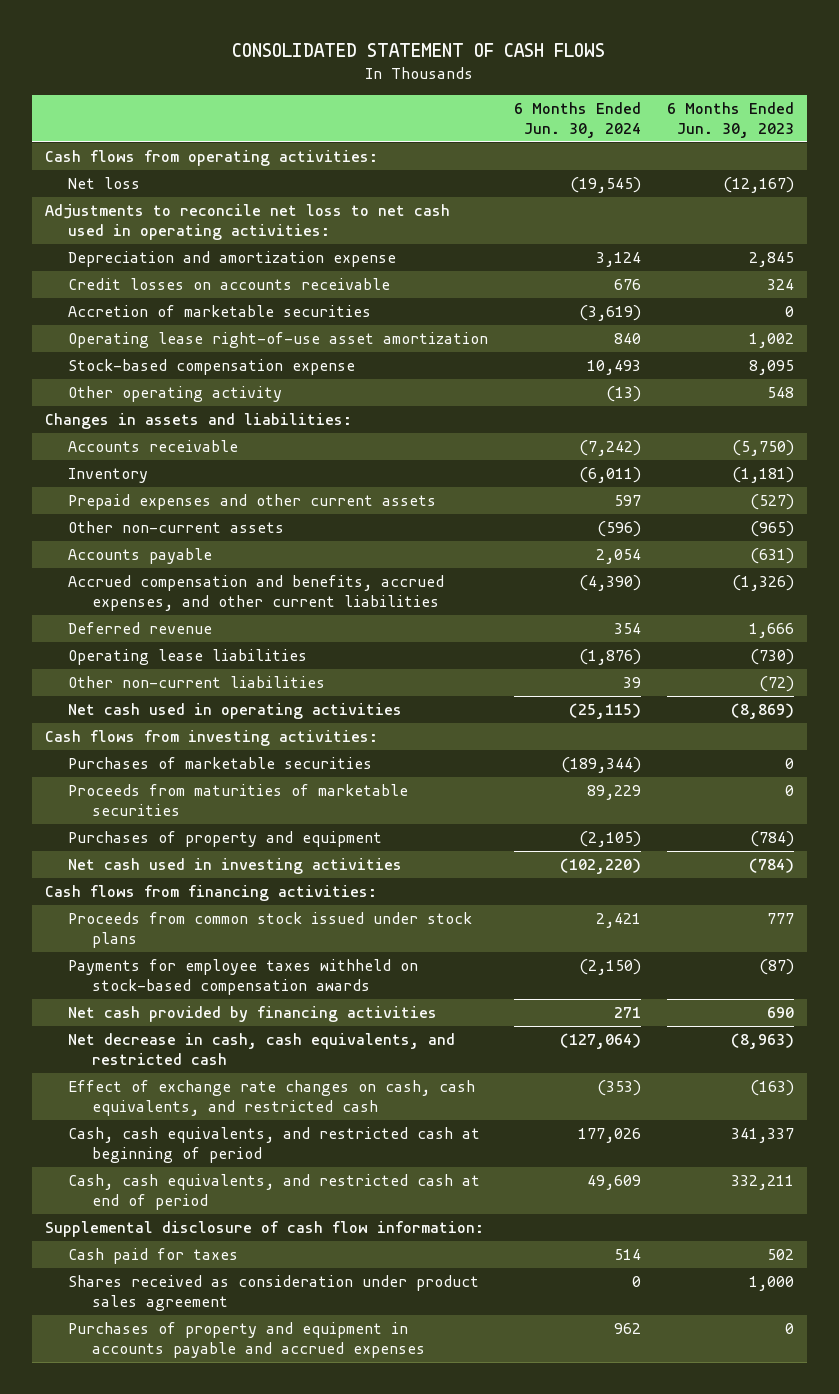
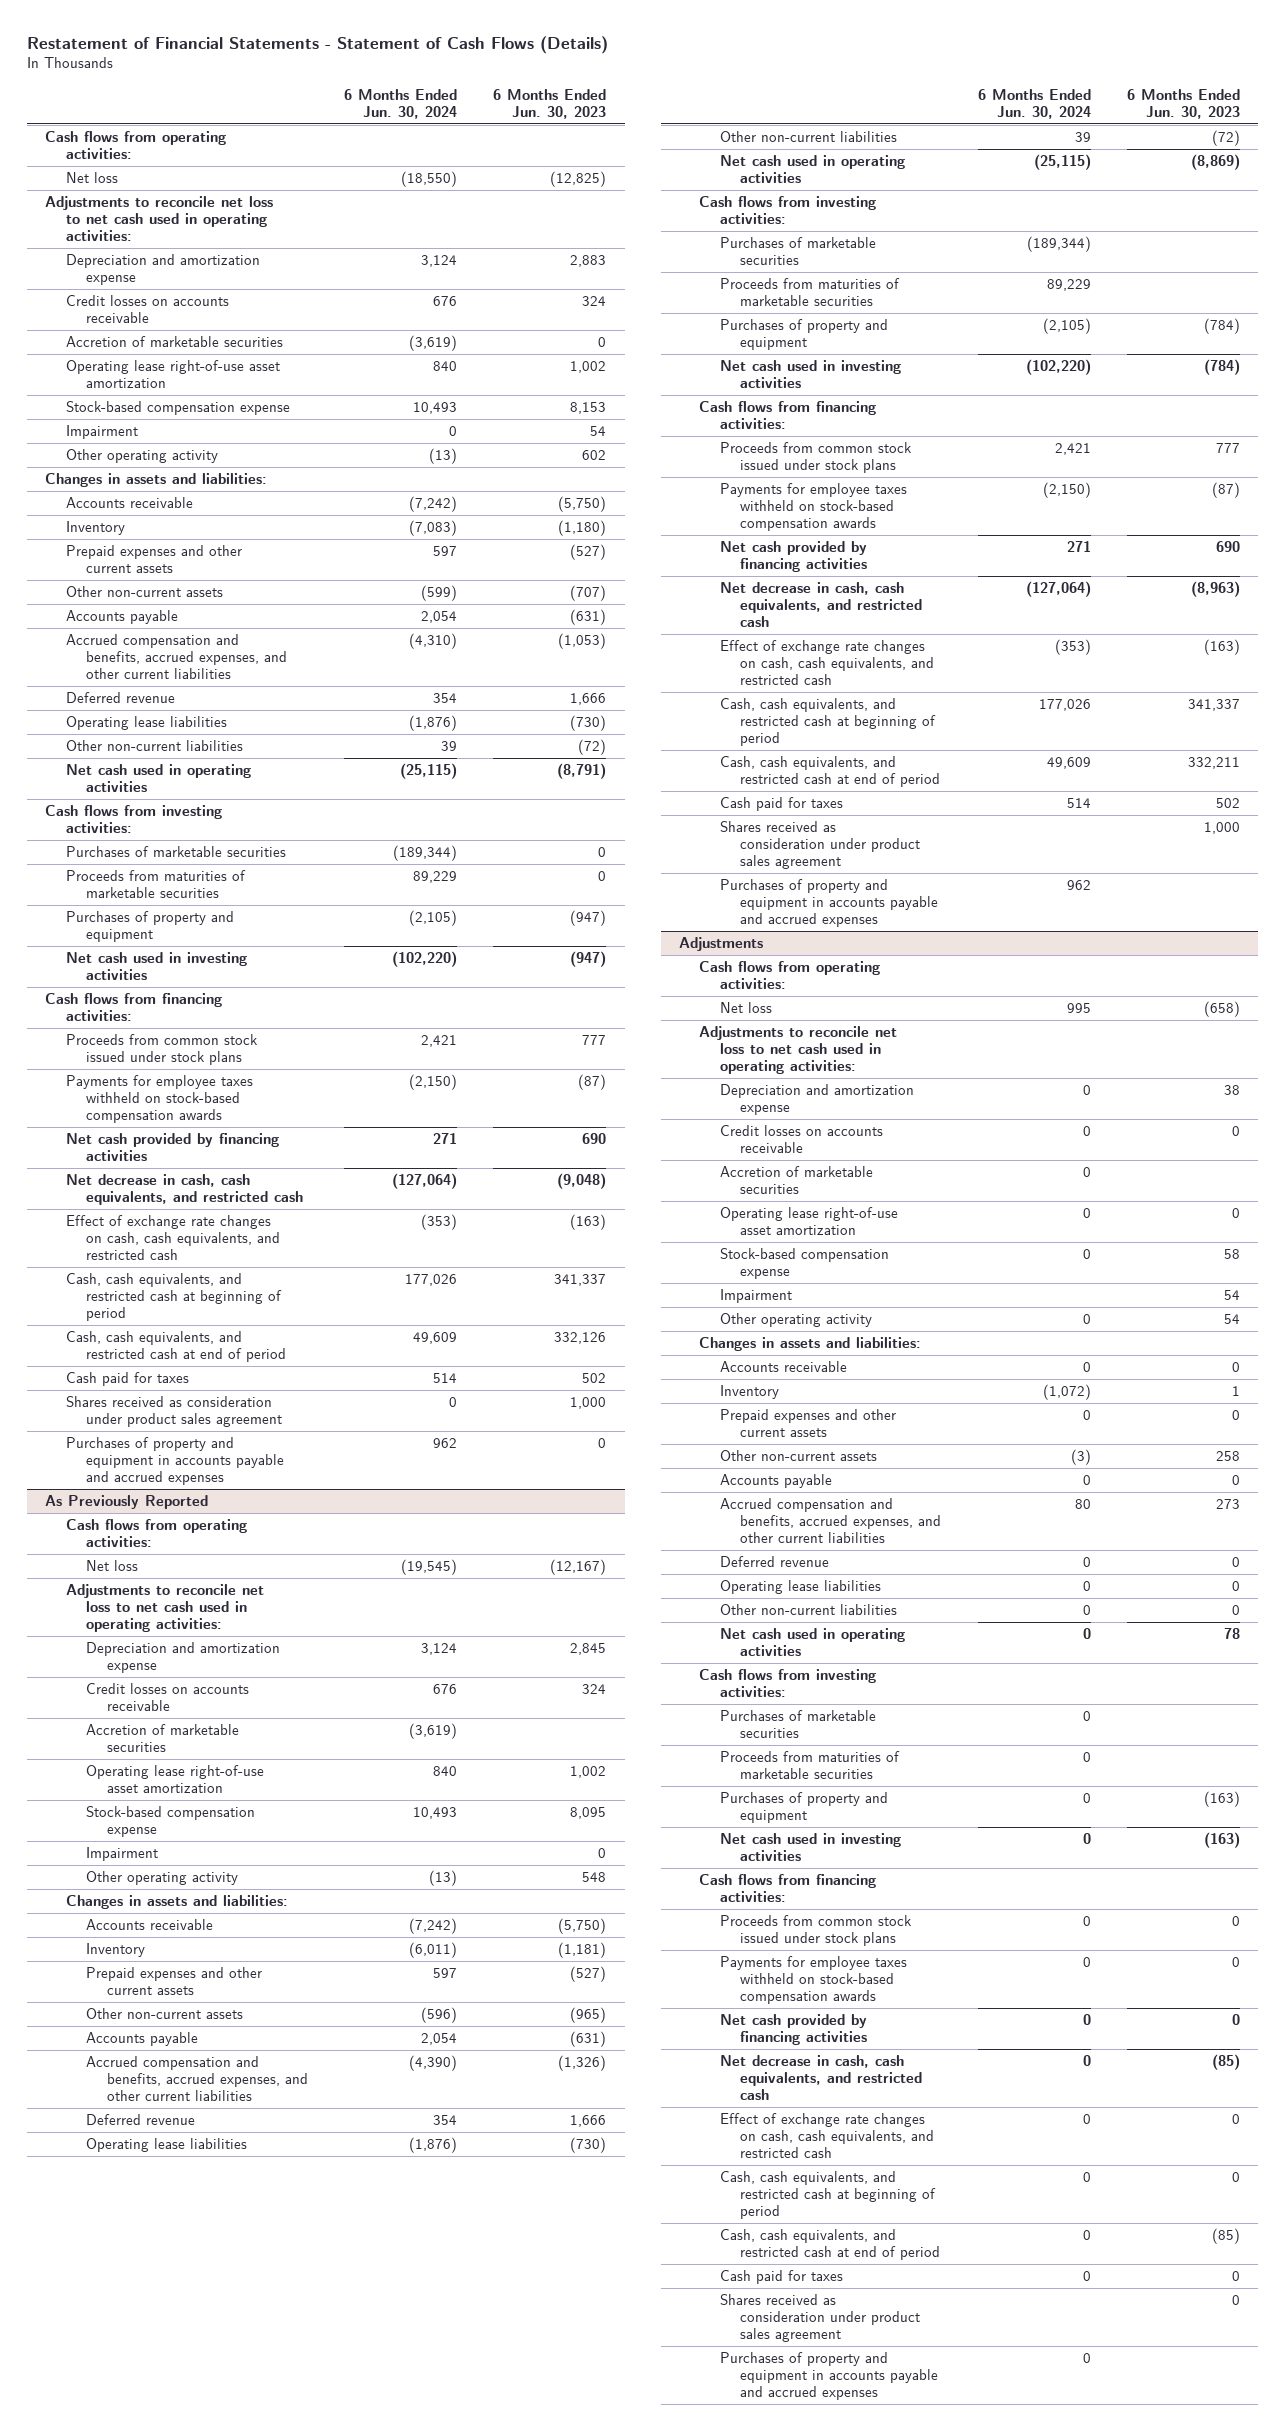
[232,43,606,58] CONSOLIDATED STATEMENT OF CASH FLOWS -> [26,36,608,55] Restatement of Financial Statements - Statement of Cash Flows (Details)
none -> [65,171,118,183] Net loss
none -> [45,195,274,241] Adjustments to reconcile net loss to net cash used in operating activities:
none -> [65,253,260,285] Depreciation and amortization expense
none -> [65,294,229,323] Credit losses on accounts receivable
[68,304,372,317] Accretion of marketable securities -> [65,335,283,347] Accretion of marketable securities
none -> [65,359,280,388] Operating lease right-of-use asset amortization
none -> [65,400,290,415] Stock-based compensation expense
none -> [65,424,138,439] Impairment
none -> [65,448,218,463] Other operating activity
none -> [45,472,268,487] Changes in assets and liabilities:
none -> [65,496,193,508] Accounts receivable
none -> [65,520,125,535] Inventory
none -> [65,544,242,573] Prepaid expenses and other current assets
none -> [65,585,223,597] Other non-current assets
none -> [65,609,178,624] Accounts payable
none -> [65,633,288,679] Accrued compensation and benefits, accrued expenses, and other current liabilities
none -> [65,691,175,703] Deferred revenue
none -> [65,715,227,730] Operating lease liabilities
none -> [65,739,243,751] Other non-current liabilities
none -> [65,763,251,792] Net cash used in operating activities
none -> [45,804,223,833] Cash flows from investing activities:
[68,756,373,769] Purchases of marketable securities -> [65,845,286,857] Purchases of marketable securities
[68,783,409,816] Proceeds from maturities of marketable securities -> [65,869,246,898] Proceeds from maturities of marketable securities
none -> [65,910,234,942] Purchases of property and equipment
none -> [65,951,247,980] Net cash used in investing activities
none -> [45,992,223,1021] Cash flows from financing activities:
none -> [65,1033,258,1065] Proceeds from common stock issued under stock plans
none -> [65,1074,253,1123] Payments for employee taxes withheld on stock-based compensation awards
none -> [65,1132,279,1161] Net cash provided by financing activities
none -> [65,1173,304,1205] Net decrease in cash, cash equivalents, and restricted cash
none -> [65,1214,281,1260] Effect of exchange rate changes on cash, cash equivalents, and restricted cash
none -> [65,1272,283,1321] Cash, cash equivalents, and restricted cash at beginning of period
none -> [65,1330,287,1362] Cash, cash equivalents, and restricted cash at end of period
none -> [65,1371,189,1386] Cash paid for taxes
[68,1274,480,1311] Shares received as consideration under product sales agreement -> [65,1395,283,1427] Shares received as consideration under product sales agreement
[68,1321,425,1358] Purchases of property and equipment in accounts payable and accrued expenses -> [65,1436,285,1485] Purchases of property and equipment in accounts payable and accrued expenses
none -> [45,1494,209,1509] As Previously Reported
none -> [65,1518,247,1547] Cash flows from operating activities:
none -> [86,1723,240,1752] Accretion of marketable securities
none -> [86,1846,159,1861] Impairment
none -> [719,236,876,265] Purchases of marketable securities
none -> [719,277,900,306] Proceeds from maturities of marketable securities
[44,1220,484,1237] Supplemental disclosure of cash flow information: -> none
none -> [719,820,921,869] Shares received as consideration under product sales agreement
none -> [719,878,939,927] Purchases of property and equipment in accounts payable and accrued expenses
none -> [678,936,763,951] Adjustments
none -> [699,960,881,989] Cash flows from operating activities:
none -> [719,1001,772,1013] Net loss
none -> [699,1025,898,1074] Adjustments to reconcile net loss to net cash used in operating activities:
none -> [719,1083,914,1115] Depreciation and amortization expense
none -> [719,1124,883,1153] Credit losses on accounts receivable
none -> [719,1165,873,1194] Accretion of marketable securities
none -> [719,1206,898,1235] Operating lease right-of-use asset amortization
none -> [719,1247,889,1279] Stock-based compensation expense
none -> [719,1288,792,1303] Impairment
none -> [719,1312,872,1327] Other operating activity
none -> [699,1336,922,1351] Changes in assets and liabilities:
none -> [719,1360,847,1372] Accounts receivable
none -> [719,1384,779,1399] Inventory
none -> [719,1408,896,1437] Prepaid expenses and other current assets
none -> [719,1449,877,1461] Other non-current assets
none -> [719,1473,832,1488] Accounts payable
none -> [719,1497,942,1543] Accrued compensation and benefits, accrued expenses, and other current liabilities
none -> [719,1555,829,1567] Deferred revenue
none -> [719,1579,881,1594] Operating lease liabilities
none -> [719,1603,897,1615] Other non-current liabilities
none -> [719,1627,905,1656] Net cash used in operating activities
none -> [699,1668,877,1697] Cash flows from investing activities:
none -> [719,1709,876,1738] Purchases of marketable securities
none -> [719,1750,900,1779] Proceeds from maturities of marketable securities
none -> [719,1791,888,1823] Purchases of property and equipment
none -> [719,1832,901,1861] Net cash used in investing activities
none -> [699,1873,877,1902] Cash flows from financing activities:
none -> [719,1914,912,1946] Proceeds from common stock issued under stock plans
none -> [719,1955,907,2004] Payments for employee taxes withheld on stock-based compensation awards
none -> [719,2013,868,2045] Net cash provided by financing activities
none -> [719,2054,923,2100] Net decrease in cash, cash equivalents, and restricted cash
none -> [719,2112,935,2158] Effect of exchange rate changes on cash, cash equivalents, and restricted cash
none -> [719,2170,937,2219] Cash, cash equivalents, and restricted cash at beginning of period
none -> [719,2228,941,2260] Cash, cash equivalents, and restricted cash at end of period
none -> [719,2269,843,2284] Cash paid for taxes
none -> [719,2293,921,2342] Shares received as consideration under product sales agreement
none -> [719,2351,939,2400] Purchases of property and equipment in accounts payable and accrued expenses

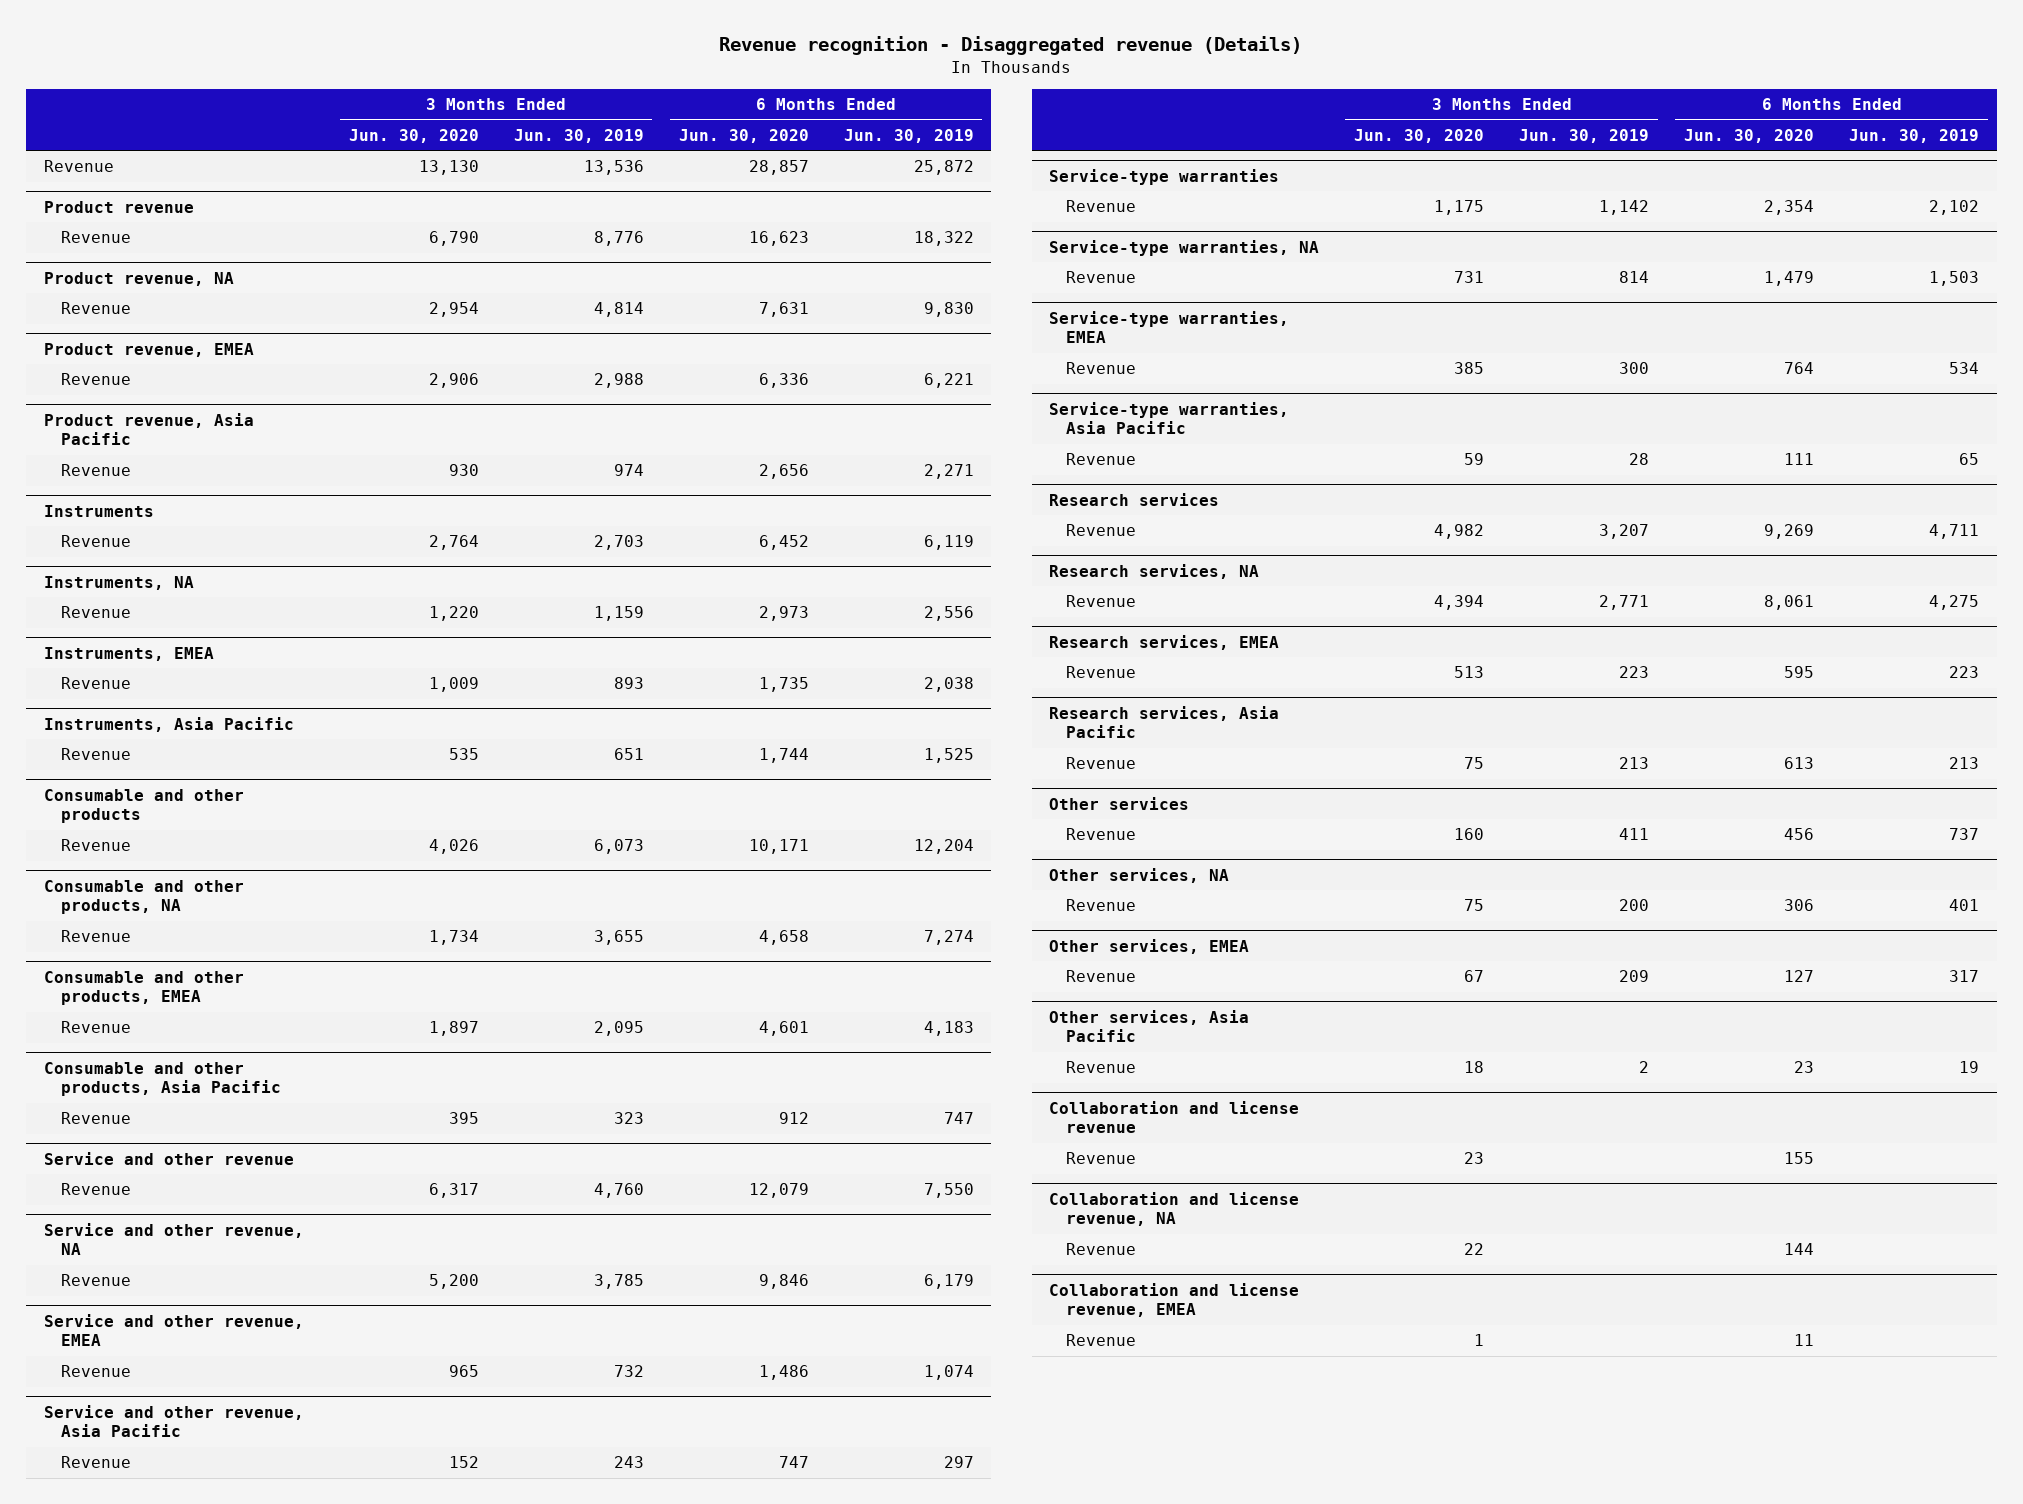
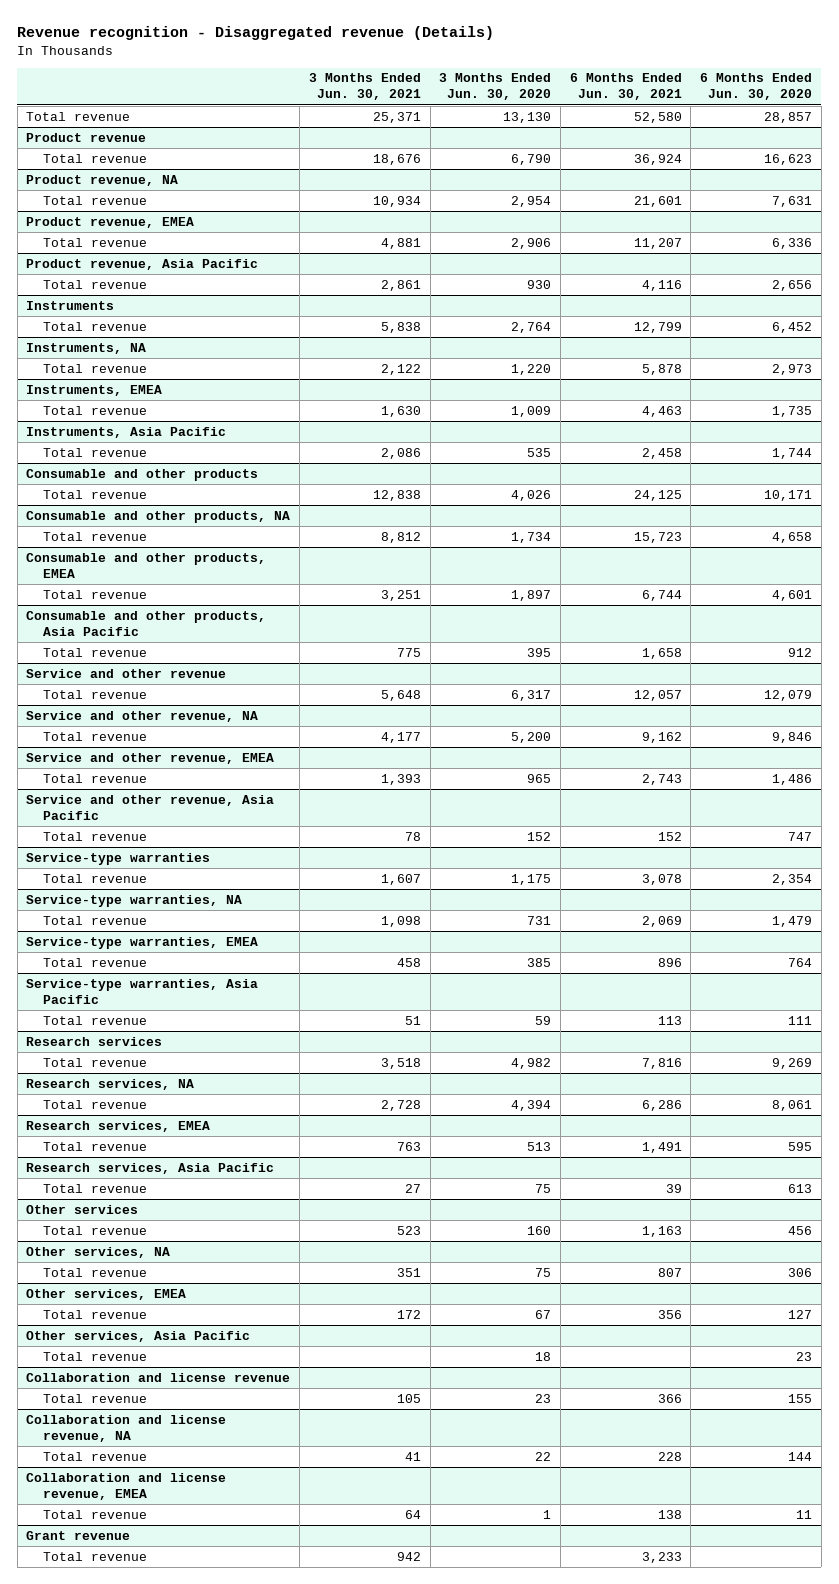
[513,129,644,144] Jun. 30, 2019 -> none
[843,129,974,144] Jun. 30, 2019 -> none
none -> [308,73,421,101] 3 Months Ended Jun. 30, 2021
none -> [569,73,682,101] 6 Months Ended Jun. 30, 2021
[43,160,114,173] Revenue -> [26,111,131,121] Total revenue
[60,231,131,244] Revenue -> [43,153,148,163] Total revenue
[60,302,131,315] Revenue -> [43,195,148,205] Total revenue
[60,373,131,386] Revenue -> [43,237,148,247] Total revenue
[60,464,131,477] Revenue -> [43,279,148,289] Total revenue
[60,535,131,548] Revenue -> [43,321,148,331] Total revenue
[60,606,131,619] Revenue -> [43,363,148,373] Total revenue
[60,677,131,690] Revenue -> [43,405,148,415] Total revenue
[60,748,131,761] Revenue -> [43,447,148,457] Total revenue
[60,839,131,852] Revenue -> [43,489,148,499] Total revenue
[60,930,131,943] Revenue -> [43,531,148,541] Total revenue
[60,1021,131,1034] Revenue -> [43,589,148,599] Total revenue
[60,1112,131,1125] Revenue -> [43,647,148,657] Total revenue
[60,1183,131,1196] Revenue -> [43,689,148,699] Total revenue
[60,1274,131,1287] Revenue -> [43,731,148,741] Total revenue
[60,1365,131,1378] Revenue -> [43,773,148,783] Total revenue
[60,1456,131,1469] Revenue -> [43,831,148,841] Total revenue
[1066,200,1137,213] Revenue -> [43,873,148,883] Total revenue
[1066,271,1137,284] Revenue -> [43,915,148,925] Total revenue
[1066,362,1137,375] Revenue -> [43,957,148,967] Total revenue
[1066,453,1137,466] Revenue -> [43,1015,148,1025] Total revenue
[1066,524,1137,537] Revenue -> [43,1057,148,1067] Total revenue
[1066,595,1137,608] Revenue -> [43,1099,148,1109] Total revenue
[1066,666,1137,679] Revenue -> [43,1141,148,1151] Total revenue
[1066,757,1137,770] Revenue -> [43,1183,148,1193] Total revenue
[1066,828,1137,841] Revenue -> [43,1225,148,1235] Total revenue
[1066,899,1137,912] Revenue -> [43,1267,148,1277] Total revenue
[1066,970,1137,983] Revenue -> [43,1309,148,1319] Total revenue
[1066,1061,1137,1074] Revenue -> [43,1351,148,1361] Total revenue
[1066,1152,1137,1165] Revenue -> [43,1393,148,1403] Total revenue
[1066,1243,1137,1256] Revenue -> [43,1451,148,1461] Total revenue
[1066,1334,1137,1347] Revenue -> [43,1509,148,1519] Total revenue
none -> [26,1530,131,1540] Grant revenue
none -> [43,1551,148,1561] Total revenue

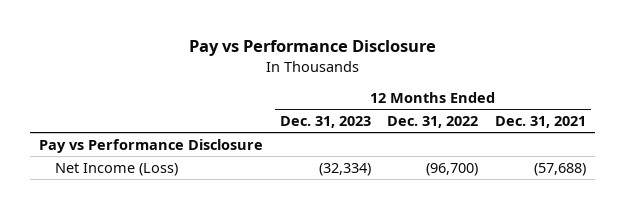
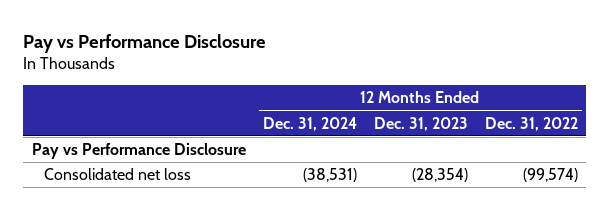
[495,115,587,128] Dec. 31, 2021 -> none
none -> [262,116,357,131] Dec. 31, 2024
[54,162,178,176] Net Income (Loss) -> [43,168,191,181] Consolidated net loss
[318,162,371,176] (32,334) -> [411,168,468,183] (28,354)
[426,162,479,176] (96,700) -> [522,168,578,183] (99,574)

